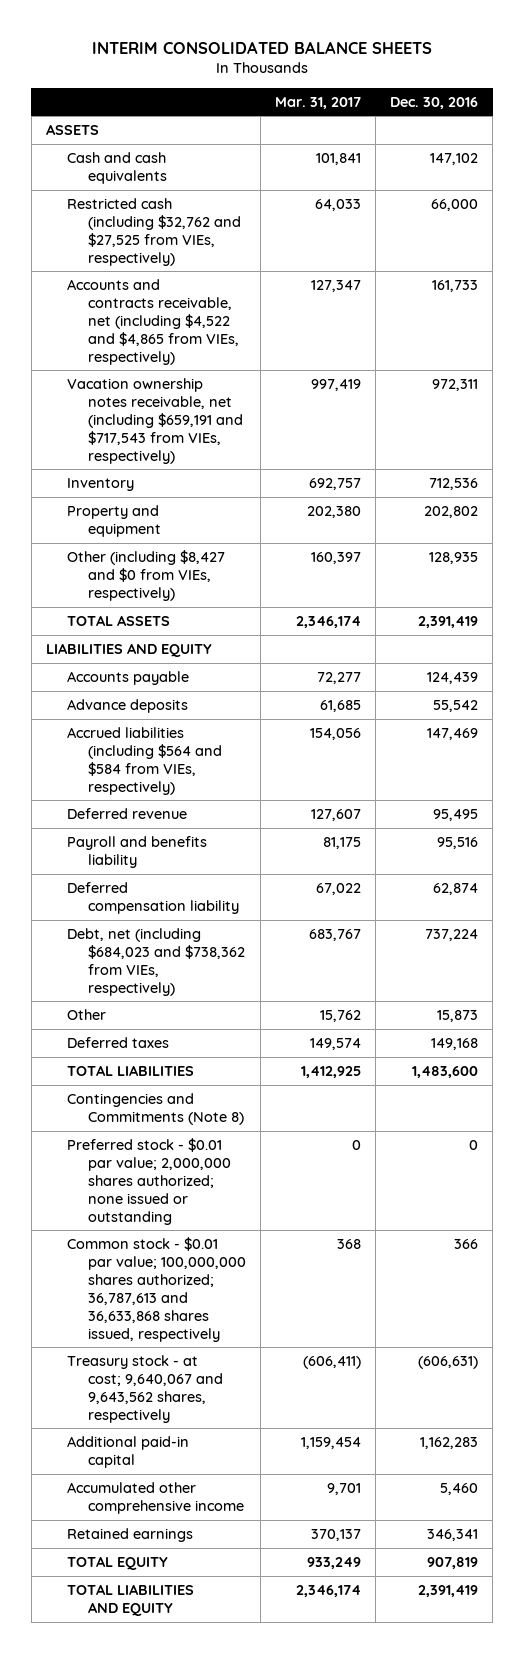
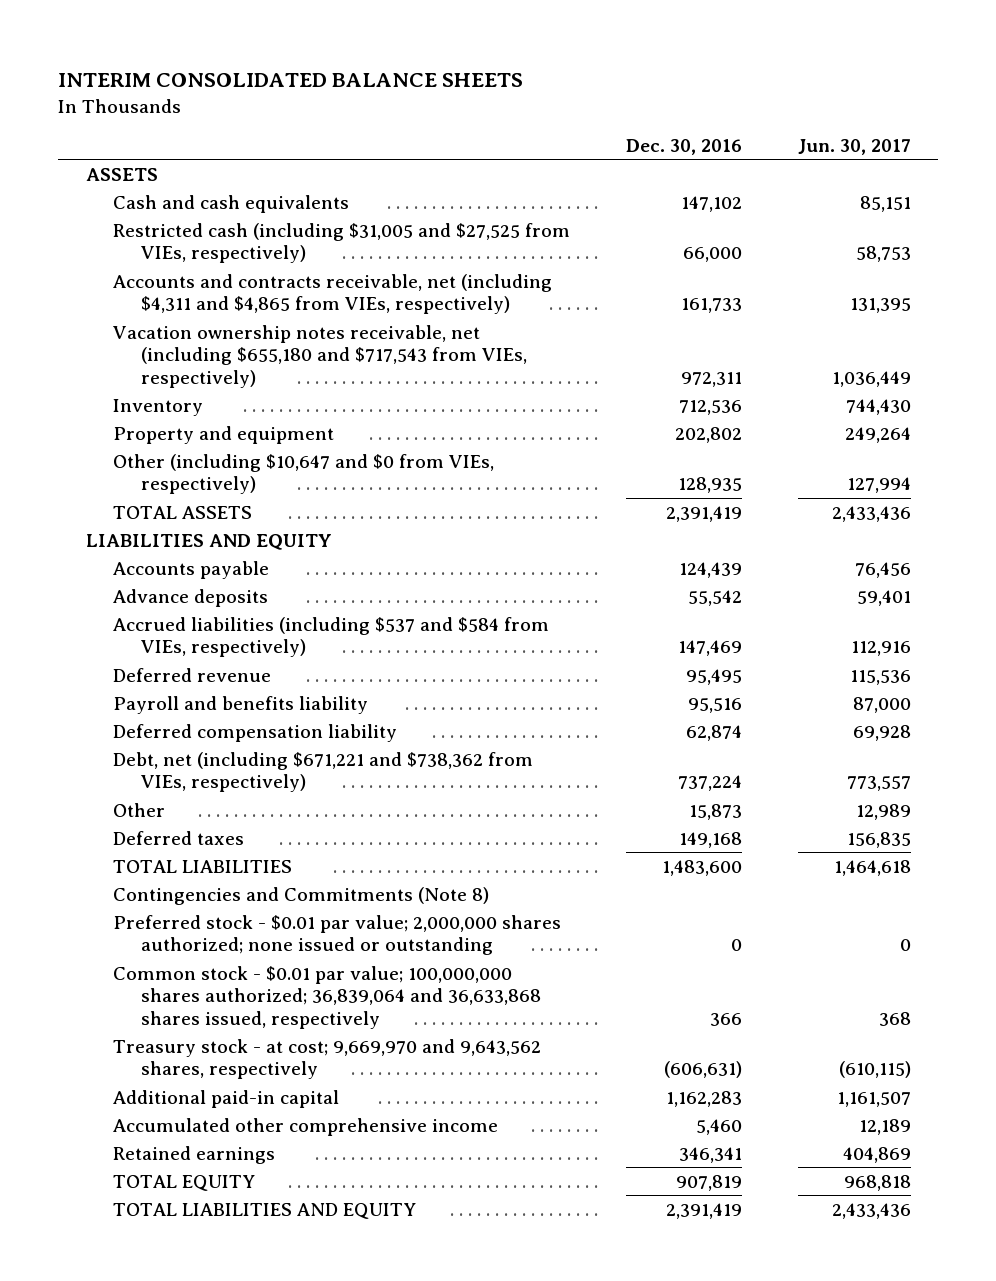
[275,96,362,109] Mar. 31, 2017 -> none
none -> [797,138,911,155] Jun. 30, 2017
[66,197,241,266] Restricted cash (including $32,762 and $27,525 from VIEs, respectively) -> [113,222,571,264] Restricted cash (including $31,005 and $27,525 from VIEs, respectively)
[66,278,239,365] Accounts and contracts receivable, net (including $4,522 and $4,865 from VIEs, respectively) -> [113,273,553,315] Accounts and contracts receivable, net (including $4,311 and $4,865 from VIEs, respectively)
[66,377,243,464] Vacation ownership notes receivable, net (including $659,191 and $717,543 from VIEs, respectively) -> [113,324,527,388] Vacation ownership notes receivable, net (including $655,180 and $717,543 from VIEs, respectively)
[66,549,225,601] Other (including $8,427 and $0 from VIEs, respectively) -> [113,453,495,495] Other (including $10,647 and $0 from VIEs, respectively)
[66,726,222,795] Accrued liabilities (including $564 and $584 from VIEs, respectively) -> [113,616,550,658] Accrued liabilities (including $537 and $584 from VIEs, respectively)
[66,927,245,996] Debt, net (including $684,023 and $738,362 from VIEs, respectively) -> [113,751,534,793] Debt, net (including $671,221 and $738,362 from VIEs, respectively)
[66,1236,246,1342] Common stock - $0.01 par value; 100,000,000 shares authorized; 36,787,613 and 36,633,868 shares issued, respectively -> [113,965,541,1029] Common stock - $0.01 par value; 100,000,000 shares authorized; 36,839,064 and 36,633,868 shares issued, respectively
[66,1354,223,1423] Treasury stock - at cost; 9,640,067 and 9,643,562 shares, respectively -> [113,1038,542,1080] Treasury stock - at cost; 9,669,970 and 9,643,562 shares, respectively

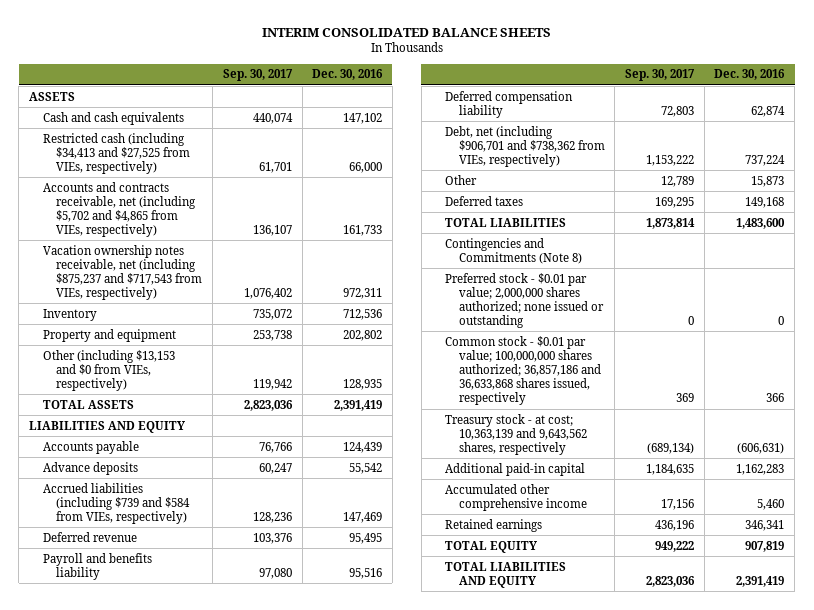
[797,138,911,155] Jun. 30, 2017 -> none
none -> [222,69,293,82] Sep. 30, 2017
[113,222,571,264] Restricted cash (including $31,005 and $27,525 from VIEs, respectively) -> [42,132,191,174] Restricted cash (including $34,413 and $27,525 from VIEs, respectively)
[113,273,553,315] Accounts and contracts receivable, net (including $4,311 and $4,865 from VIEs, respectively) -> [42,181,197,238] Accounts and contracts receivable, net (including $5,702 and $4,865 from VIEs, respectively)
[113,324,527,388] Vacation ownership notes receivable, net (including $655,180 and $717,543 from VIEs, respectively) -> [42,244,203,301] Vacation ownership notes receivable, net (including $875,237 and $717,543 from VIEs, respectively)
[113,453,495,495] Other (including $10,647 and $0 from VIEs, respectively) -> [42,349,175,391] Other (including $13,153 and $0 from VIEs, respectively)
[113,616,550,658] Accrued liabilities (including $537 and $584 from VIEs, respectively) -> [42,482,191,524] Accrued liabilities (including $739 and $584 from VIEs, respectively)
[113,751,534,793] Debt, net (including $671,221 and $738,362 from VIEs, respectively) -> [444,125,605,167] Debt, net (including $906,701 and $738,362 from VIEs, respectively)
[113,965,541,1029] Common stock - $0.01 par value; 100,000,000 shares authorized; 36,839,064 and 36,633,868 shares issued, respectively -> [444,335,601,406] Common stock - $0.01 par value; 100,000,000 shares authorized; 36,857,186 and 36,633,868 shares issued, respectively
[113,1038,542,1080] Treasury stock - at cost; 9,669,970 and 9,643,562 shares, respectively -> [444,413,587,455] Treasury stock - at cost; 10,363,139 and 9,643,562 shares, respectively

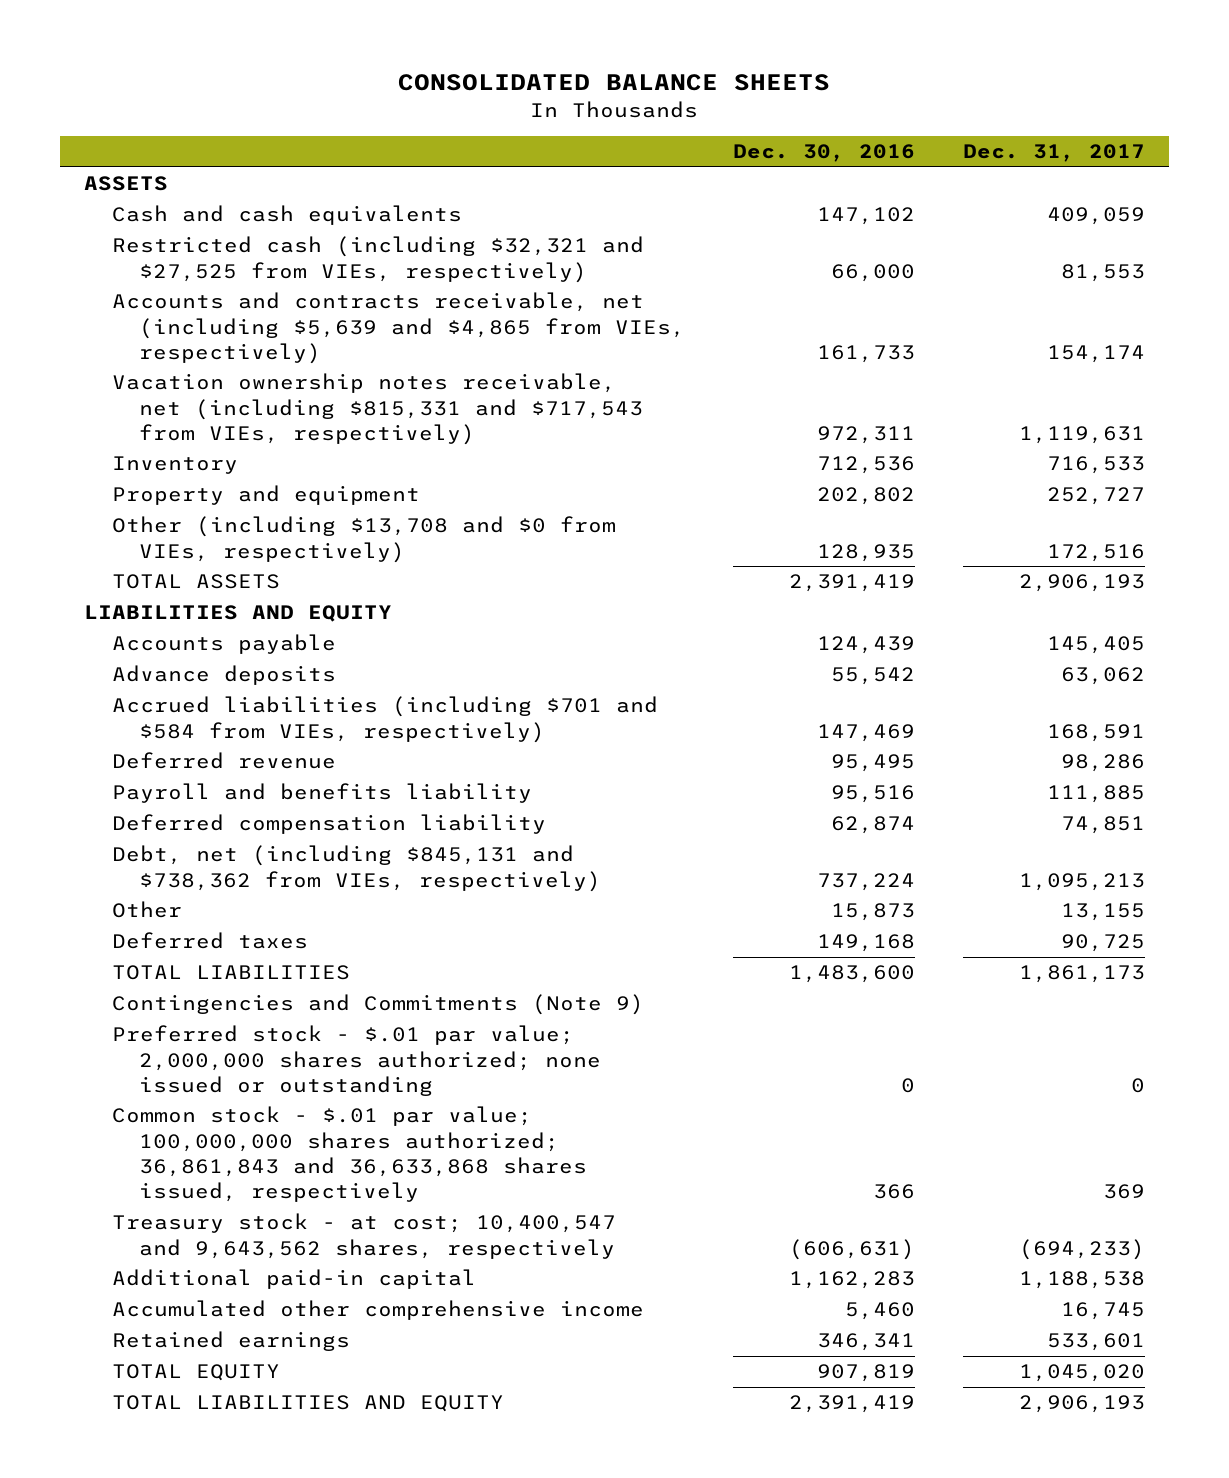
[261,27,551,37] INTERIM CONSOLIDATED BALANCE SHEETS -> [398,74,831,92] CONSOLIDATED BALANCE SHEETS
[222,69,293,82] Sep. 30, 2017 -> none
none -> [962,144,1145,163] Dec. 31, 2017
[42,132,191,174] Restricted cash (including $34,413 and $27,525 from VIEs, respectively) -> [111,236,644,283] Restricted cash (including $32,321 and $27,525 from VIEs, respectively)
[42,181,197,238] Accounts and contracts receivable, net (including $5,702 and $4,865 from VIEs, respectively) -> [111,292,686,364] Accounts and contracts receivable, net (including $5,639 and $4,865 from VIEs, respectively)
[42,244,203,301] Vacation ownership notes receivable, net (including $875,237 and $717,543 from VIEs, respectively) -> [111,373,644,445] Vacation ownership notes receivable, net (including $815,331 and $717,543 from VIEs, respectively)
[42,349,175,391] Other (including $13,153 and $0 from VIEs, respectively) -> [111,516,616,563] Other (including $13,708 and $0 from VIEs, respectively)
[42,482,191,524] Accrued liabilities (including $739 and $584 from VIEs, respectively) -> [111,696,658,743] Accrued liabilities (including $701 and $584 from VIEs, respectively)
[444,125,605,167] Debt, net (including $906,701 and $738,362 from VIEs, respectively) -> [111,845,602,892] Debt, net (including $845,131 and $738,362 from VIEs, respectively)
[444,237,582,264] Contingencies and Commitments (Note 8) -> [111,994,644,1016] Contingencies and Commitments (Note 9)
[444,272,604,329] Preferred stock - $0.01 par value; 2,000,000 shares authorized; none issued or outstanding -> [111,1025,602,1096] Preferred stock - $.01 par value; 2,000,000 shares authorized; none issued or outstanding
[444,335,601,406] Common stock - $0.01 par value; 100,000,000 shares authorized; 36,857,186 and 36,633,868 shares issued, respectively -> [111,1106,588,1203] Common stock - $.01 par value; 100,000,000 shares authorized; 36,861,843 and 36,633,868 shares issued, respectively
[444,413,587,455] Treasury stock - at cost; 10,363,139 and 9,643,562 shares, respectively -> [111,1213,616,1259] Treasury stock - at cost; 10,400,547 and 9,643,562 shares, respectively

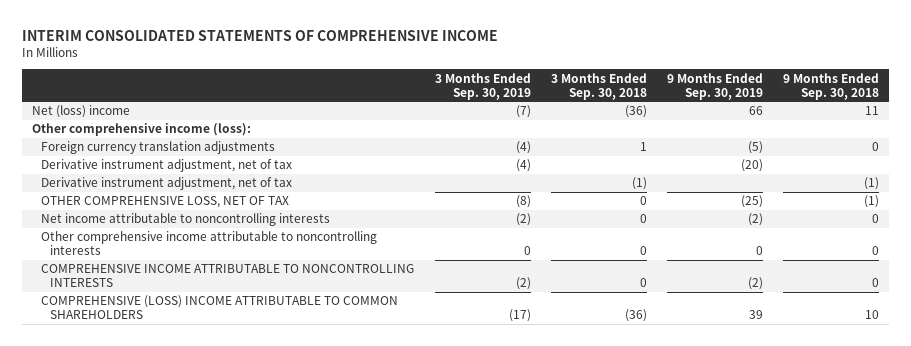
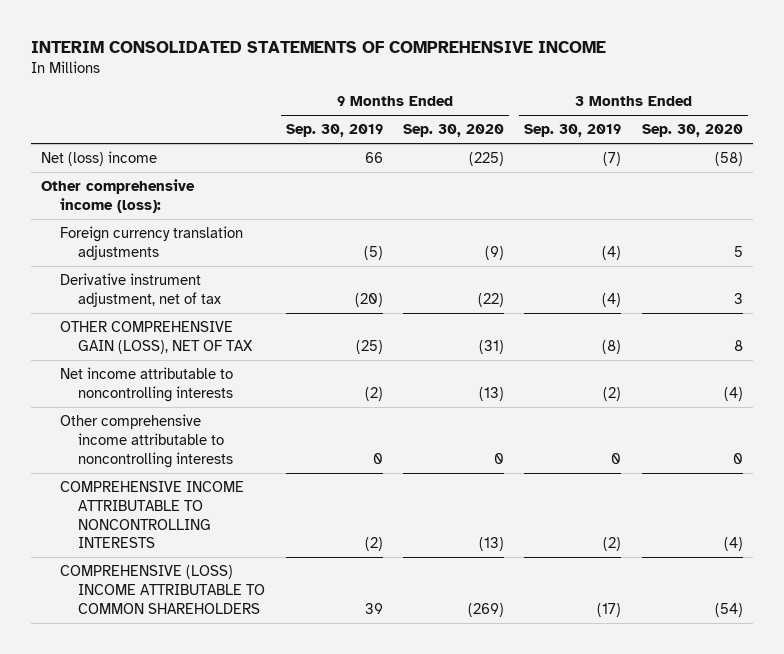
[550,72,647,100] 3 Months Ended Sep. 30, 2018 -> none
[783,72,880,100] 9 Months Ended Sep. 30, 2018 -> none
none -> [403,124,505,138] Sep. 30, 2020
none -> [641,124,743,138] Sep. 30, 2020
[41,177,293,191] Derivative instrument adjustment, net of tax -> none
[41,196,290,209] OTHER COMPREHENSIVE LOSS, NET OF TAX -> [59,320,254,354] OTHER COMPREHENSIVE GAIN (LOSS), NET OF TAX

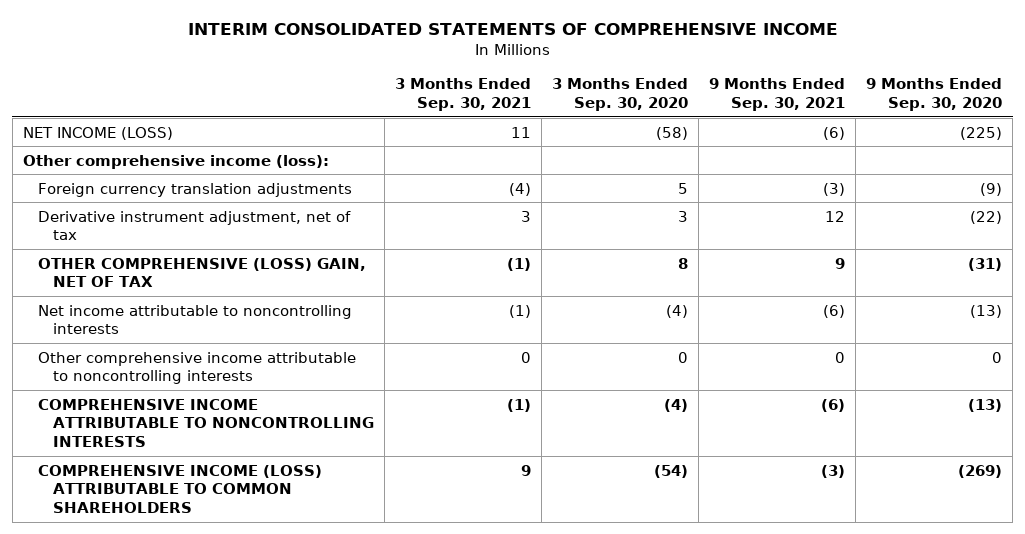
[285,124,383,138] Sep. 30, 2019 -> none
[524,124,622,138] Sep. 30, 2019 -> none
none -> [394,78,531,111] 3 Months Ended Sep. 30, 2021
none -> [709,78,846,111] 9 Months Ended Sep. 30, 2021
[41,150,158,166] Net (loss) income -> [22,126,173,140] NET INCOME (LOSS)
[59,320,254,354] OTHER COMPREHENSIVE GAIN (LOSS), NET OF TAX -> [37,257,366,288] OTHER COMPREHENSIVE (LOSS) GAIN, NET OF TAX
[59,564,266,614] COMPREHENSIVE (LOSS) INCOME ATTRIBUTABLE TO COMMON SHAREHOLDERS -> [37,464,322,514] COMPREHENSIVE INCOME (LOSS) ATTRIBUTABLE TO COMMON SHAREHOLDERS

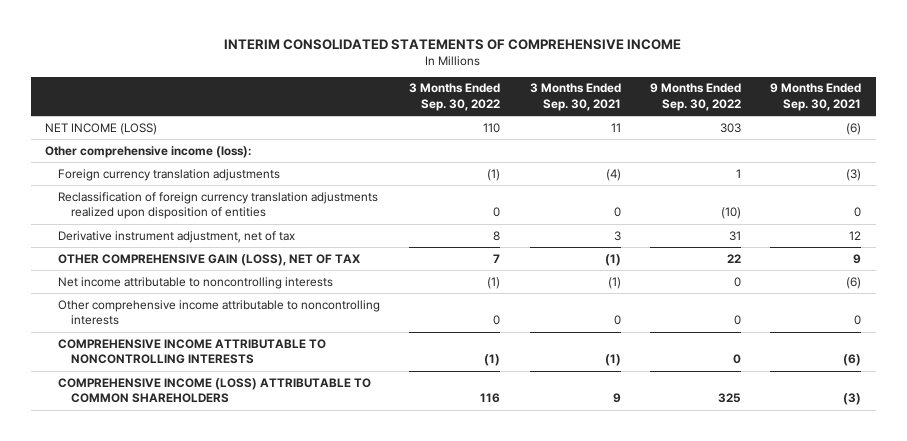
[552,78,689,111] 3 Months Ended Sep. 30, 2020 -> none
[866,78,1003,111] 9 Months Ended Sep. 30, 2020 -> none
none -> [409,83,501,111] 3 Months Ended Sep. 30, 2022
none -> [649,83,741,111] 9 Months Ended Sep. 30, 2022
none -> [58,191,379,220] Reclassification of foreign currency translation adjustments realized upon disposition of entities
[37,257,366,288] OTHER COMPREHENSIVE (LOSS) GAIN, NET OF TAX -> [58,253,361,266] OTHER COMPREHENSIVE GAIN (LOSS), NET OF TAX

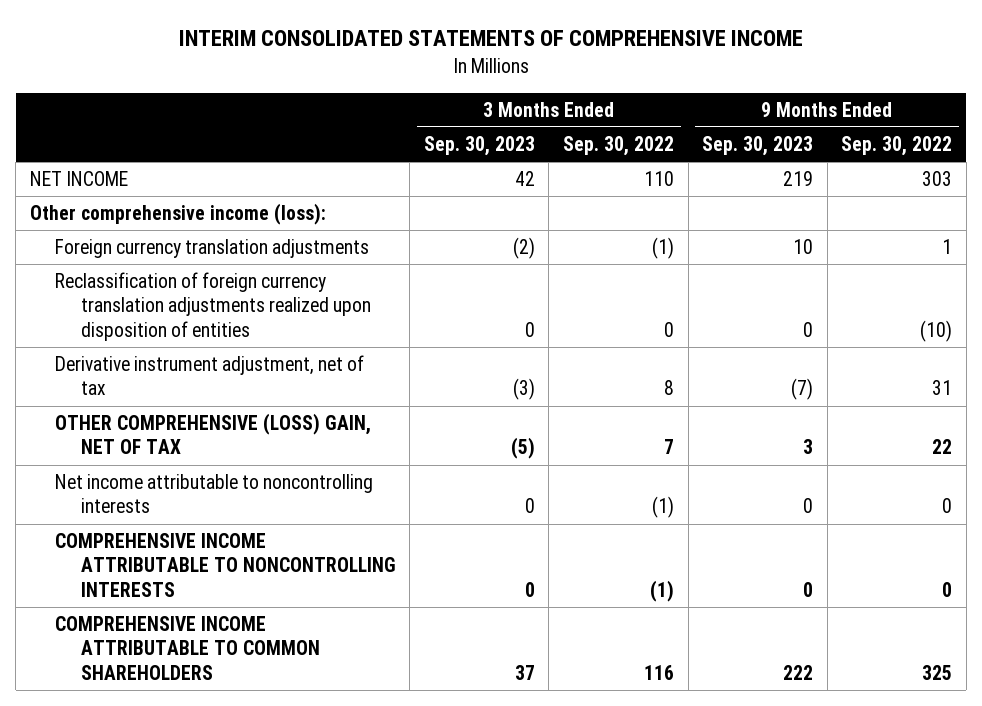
[529,83,621,111] 3 Months Ended Sep. 30, 2021 -> none
[770,83,862,111] 9 Months Ended Sep. 30, 2021 -> none
none -> [423,136,535,157] Sep. 30, 2023
none -> [702,136,814,157] Sep. 30, 2023
[45,122,158,135] NET INCOME (LOSS) -> [29,171,128,187] NET INCOME
[58,253,361,266] OTHER COMPREHENSIVE GAIN (LOSS), NET OF TAX -> [55,413,372,455] OTHER COMPREHENSIVE (LOSS) GAIN, NET OF TAX
[58,299,381,326] Other comprehensive income attributable to noncontrolling interests -> none
[58,377,372,404] COMPREHENSIVE INCOME (LOSS) ATTRIBUTABLE TO COMMON SHAREHOLDERS -> [55,616,320,680] COMPREHENSIVE INCOME ATTRIBUTABLE TO COMMON SHAREHOLDERS

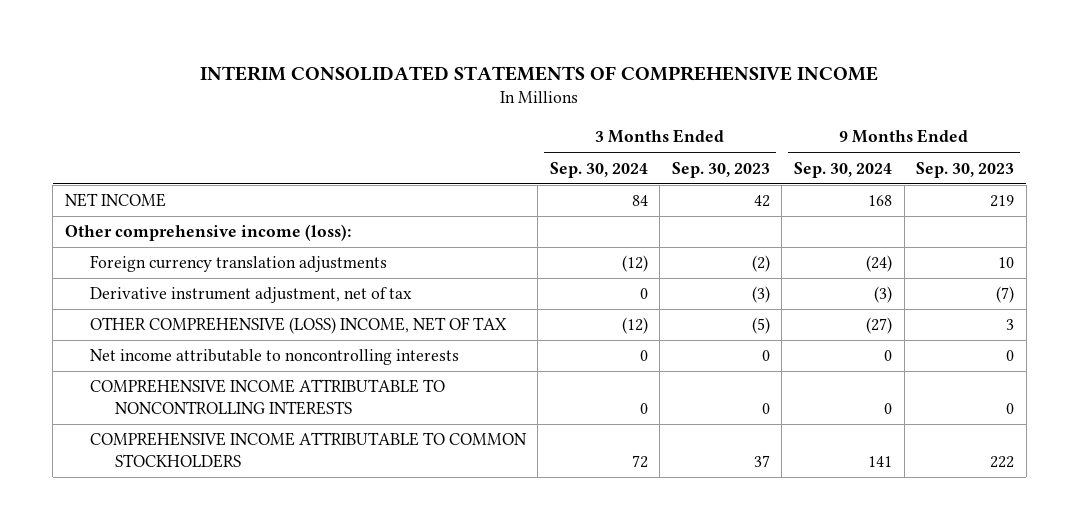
[563,136,675,157] Sep. 30, 2022 -> none
[841,136,953,157] Sep. 30, 2022 -> none
none -> [549,161,648,178] Sep. 30, 2024
none -> [794,161,893,178] Sep. 30, 2024
[55,272,371,341] Reclassification of foreign currency translation adjustments realized upon disposition of entities -> none
[55,413,372,455] OTHER COMPREHENSIVE (LOSS) GAIN, NET OF TAX -> [89,317,507,335] OTHER COMPREHENSIVE (LOSS) INCOME, NET OF TAX
[55,616,320,680] COMPREHENSIVE INCOME ATTRIBUTABLE TO COMMON SHAREHOLDERS -> [89,432,527,469] COMPREHENSIVE INCOME ATTRIBUTABLE TO COMMON STOCKHOLDERS

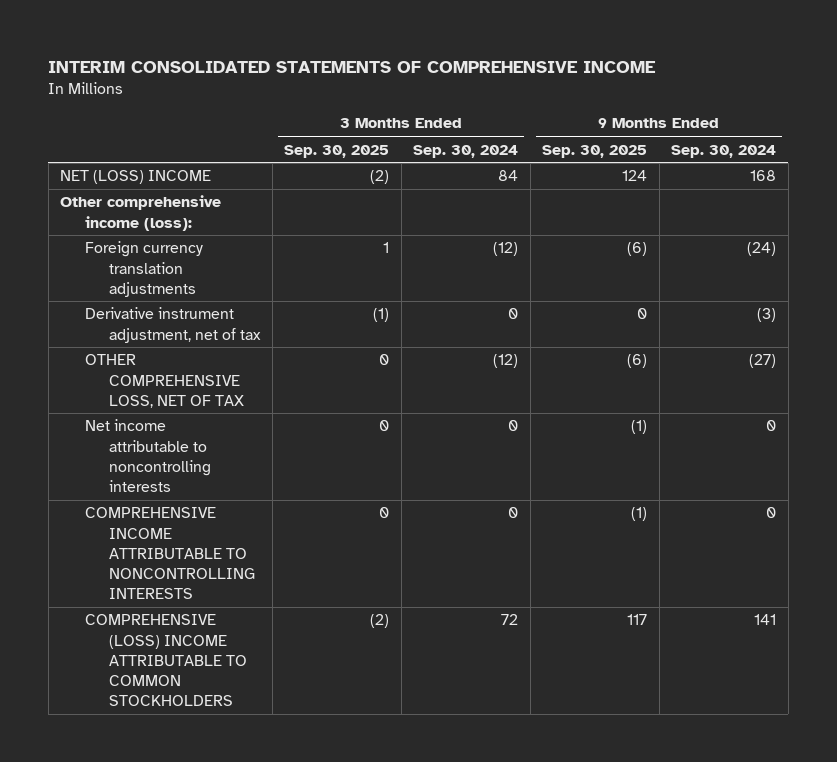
[671,161,770,178] Sep. 30, 2023 -> none
[916,161,1015,178] Sep. 30, 2023 -> none
none -> [284,144,390,158] Sep. 30, 2025
none -> [542,144,648,158] Sep. 30, 2025
[64,193,166,208] NET INCOME -> [60,170,212,185] NET (LOSS) INCOME
[89,317,507,335] OTHER COMPREHENSIVE (LOSS) INCOME, NET OF TAX -> [84,354,245,408] OTHER COMPREHENSIVE LOSS, NET OF TAX
[89,432,527,469] COMPREHENSIVE INCOME ATTRIBUTABLE TO COMMON STOCKHOLDERS -> [84,614,248,706] COMPREHENSIVE (LOSS) INCOME ATTRIBUTABLE TO COMMON STOCKHOLDERS

